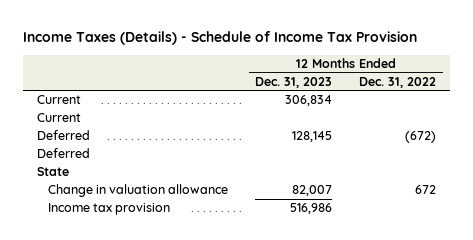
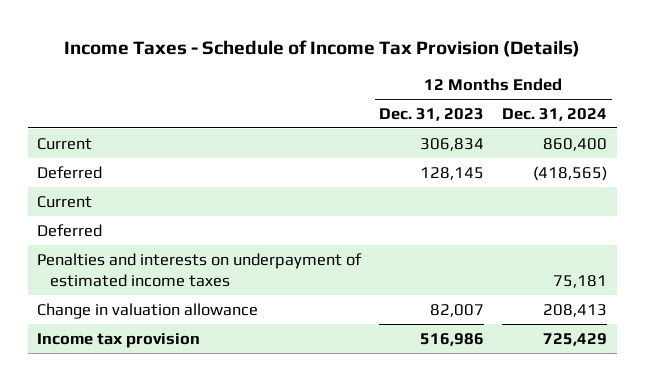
[23,31,418,46] Income Taxes (Details) - Schedule of Income Tax Provision -> [64,40,581,58] Income Taxes - Schedule of Income Tax Provision (Details)
[359,76,437,88] Dec. 31, 2022 -> none
none -> [502,107,608,121] Dec. 31, 2024
[36,113,81,123] Current -> [37,195,93,208] Current
[36,167,69,177] State -> none
none -> [37,252,363,288] Penalties and interests on underpayment of estimated income taxes

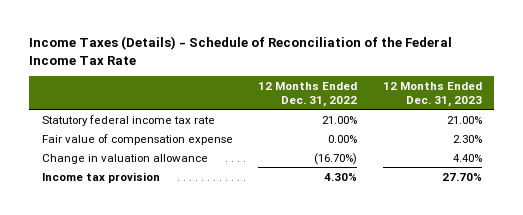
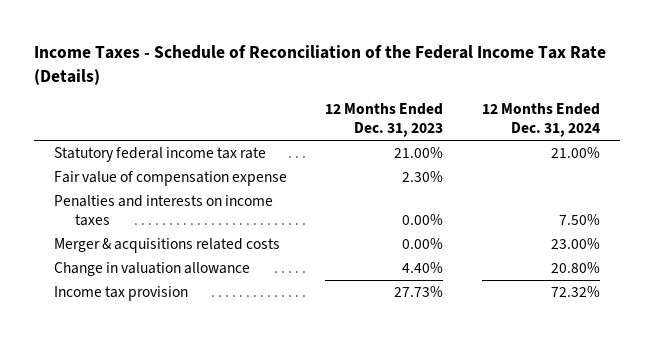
[29,36,453,65] Income Taxes (Details) - Schedule of Reconciliation of the Federal Income Tax Rate -> [34,45,607,85] Income Taxes - Schedule of Reconciliation of the Federal Income Tax Rate (Details)
[258,82,358,107] 12 Months Ended Dec. 31, 2022 -> none
none -> [482,103,601,138] 12 Months Ended Dec. 31, 2024
none -> [53,194,273,227] Penalties and interests on income taxes
none -> [53,237,280,253] Merger & acquisitions related costs
[441,172,482,181] 27.70% -> [394,285,444,297] 27.73%

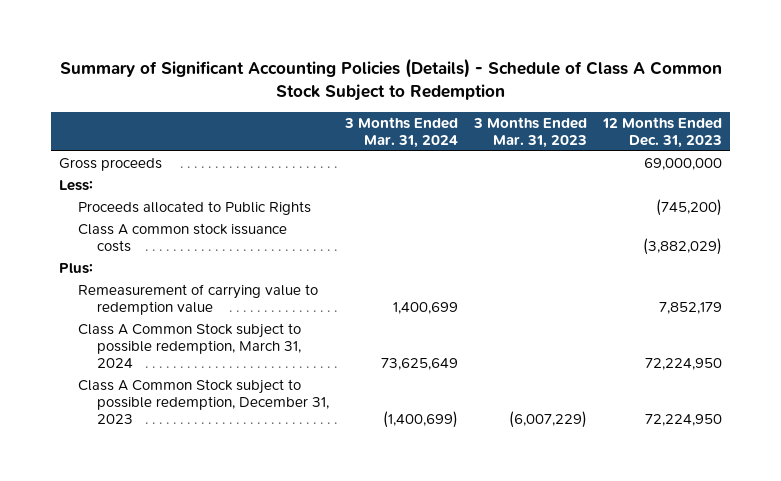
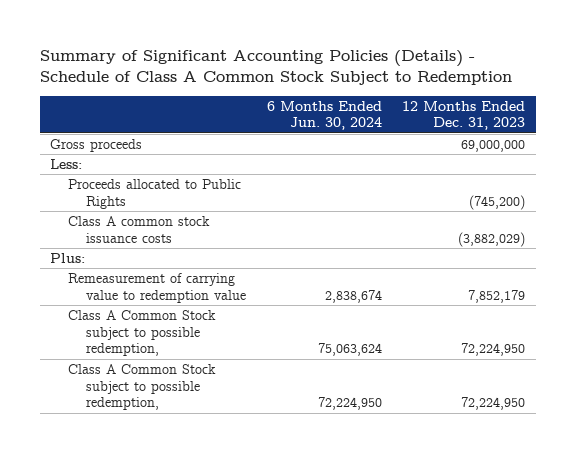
[344,116,459,148] 3 Months Ended Mar. 31, 2024 -> none
[472,116,587,148] 3 Months Ended Mar. 31, 2023 -> none
none -> [266,100,382,131] 6 Months Ended Jun. 30, 2024
[78,322,302,369] Class A Common Stock subject to possible redemption, March 31, 2024 -> [68,309,217,357] Class A Common Stock subject to possible redemption,
[78,378,330,425] Class A Common Stock subject to possible redemption, December 31, 2023 -> [68,363,217,411] Class A Common Stock subject to possible redemption,

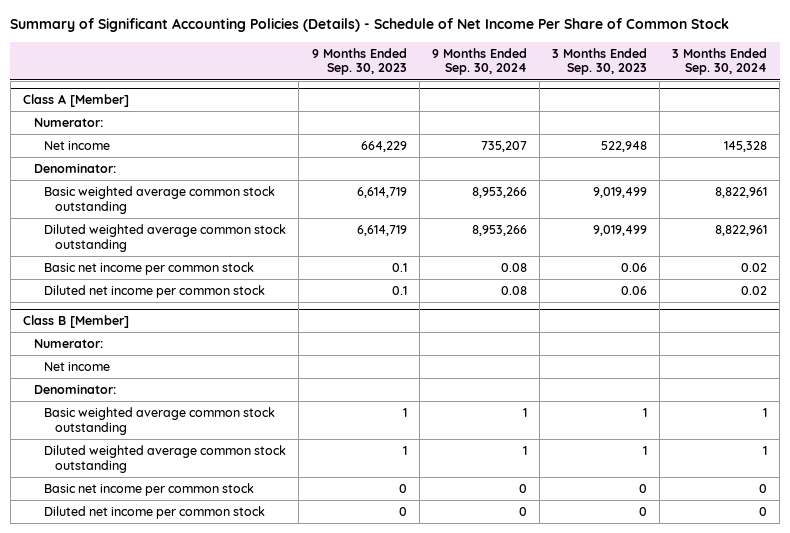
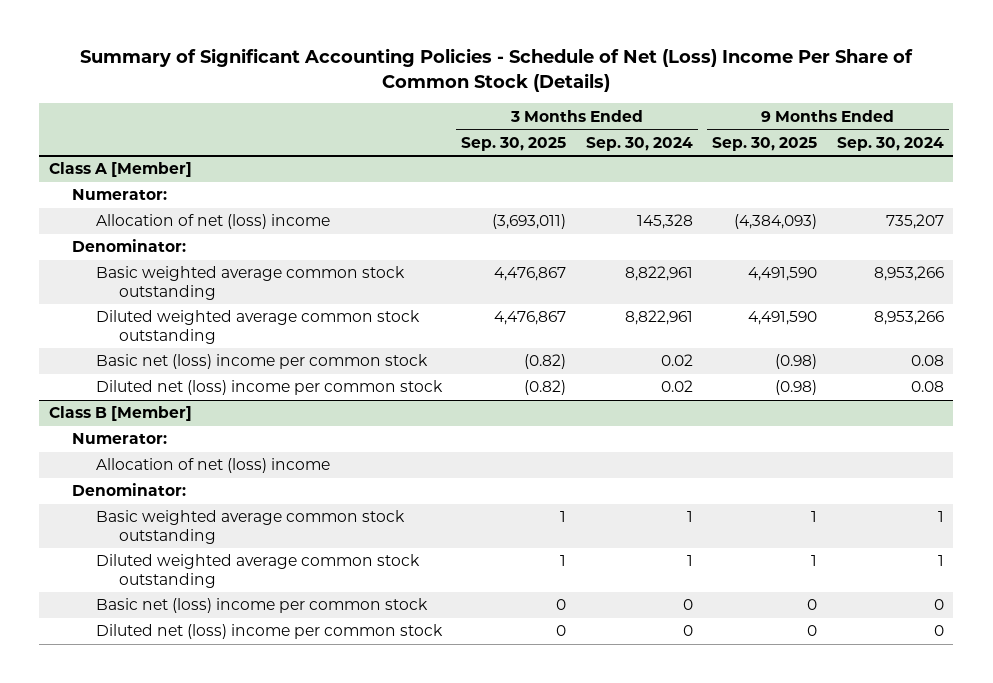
[10,18,730,33] Summary of Significant Accounting Policies (Details) - Schedule of Net Income Per Share of Common Stock -> [80,48,914,92] Summary of Significant Accounting Policies - Schedule of Net (Loss) Income Per Share of Common Stock (Details)
[311,47,407,76] 9 Months Ended Sep. 30, 2023 -> none
[551,47,647,76] 3 Months Ended Sep. 30, 2023 -> none
none -> [461,136,567,151] Sep. 30, 2025
none -> [712,136,818,151] Sep. 30, 2025
[44,140,111,150] Net income -> [95,214,330,230] Allocation of net (loss) income
[44,261,255,275] Basic net income per common stock -> [95,354,428,370] Basic net (loss) income per common stock
[44,284,266,298] Diluted net income per common stock -> [95,380,443,396] Diluted net (loss) income per common stock
[44,361,111,371] Net income -> [95,458,330,474] Allocation of net (loss) income
[44,482,255,496] Basic net income per common stock -> [95,598,428,614] Basic net (loss) income per common stock
[44,505,266,519] Diluted net income per common stock -> [95,624,443,640] Diluted net (loss) income per common stock

